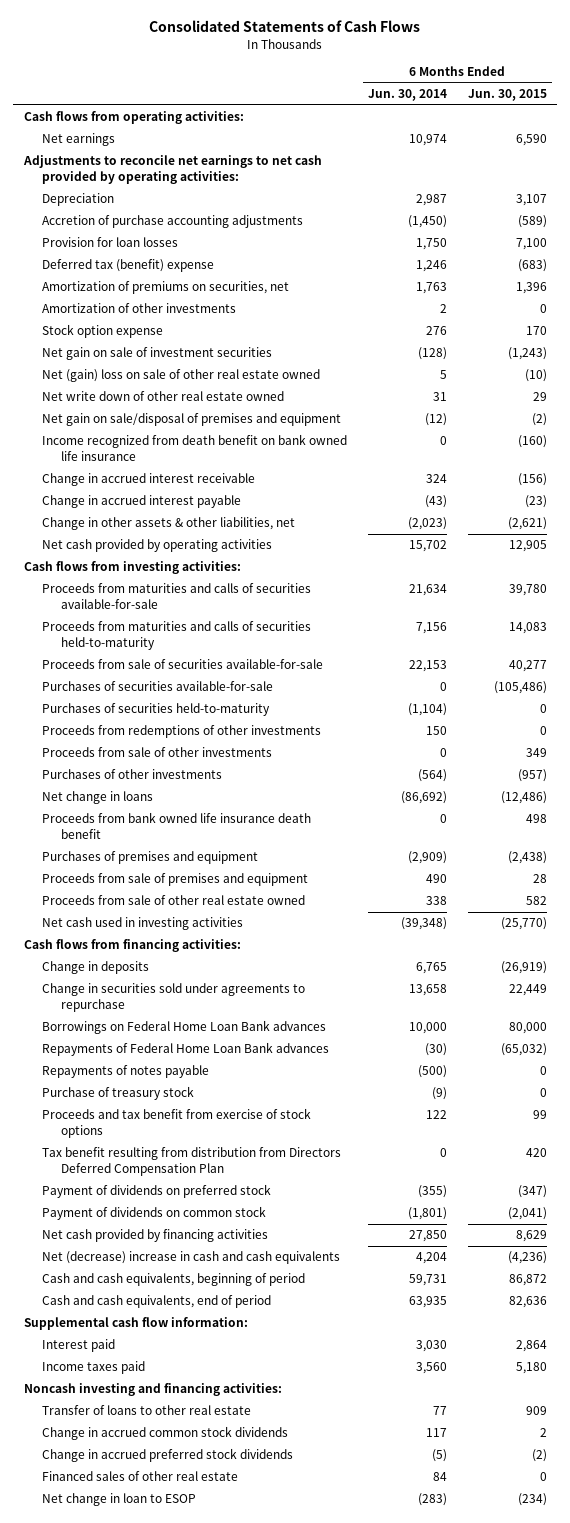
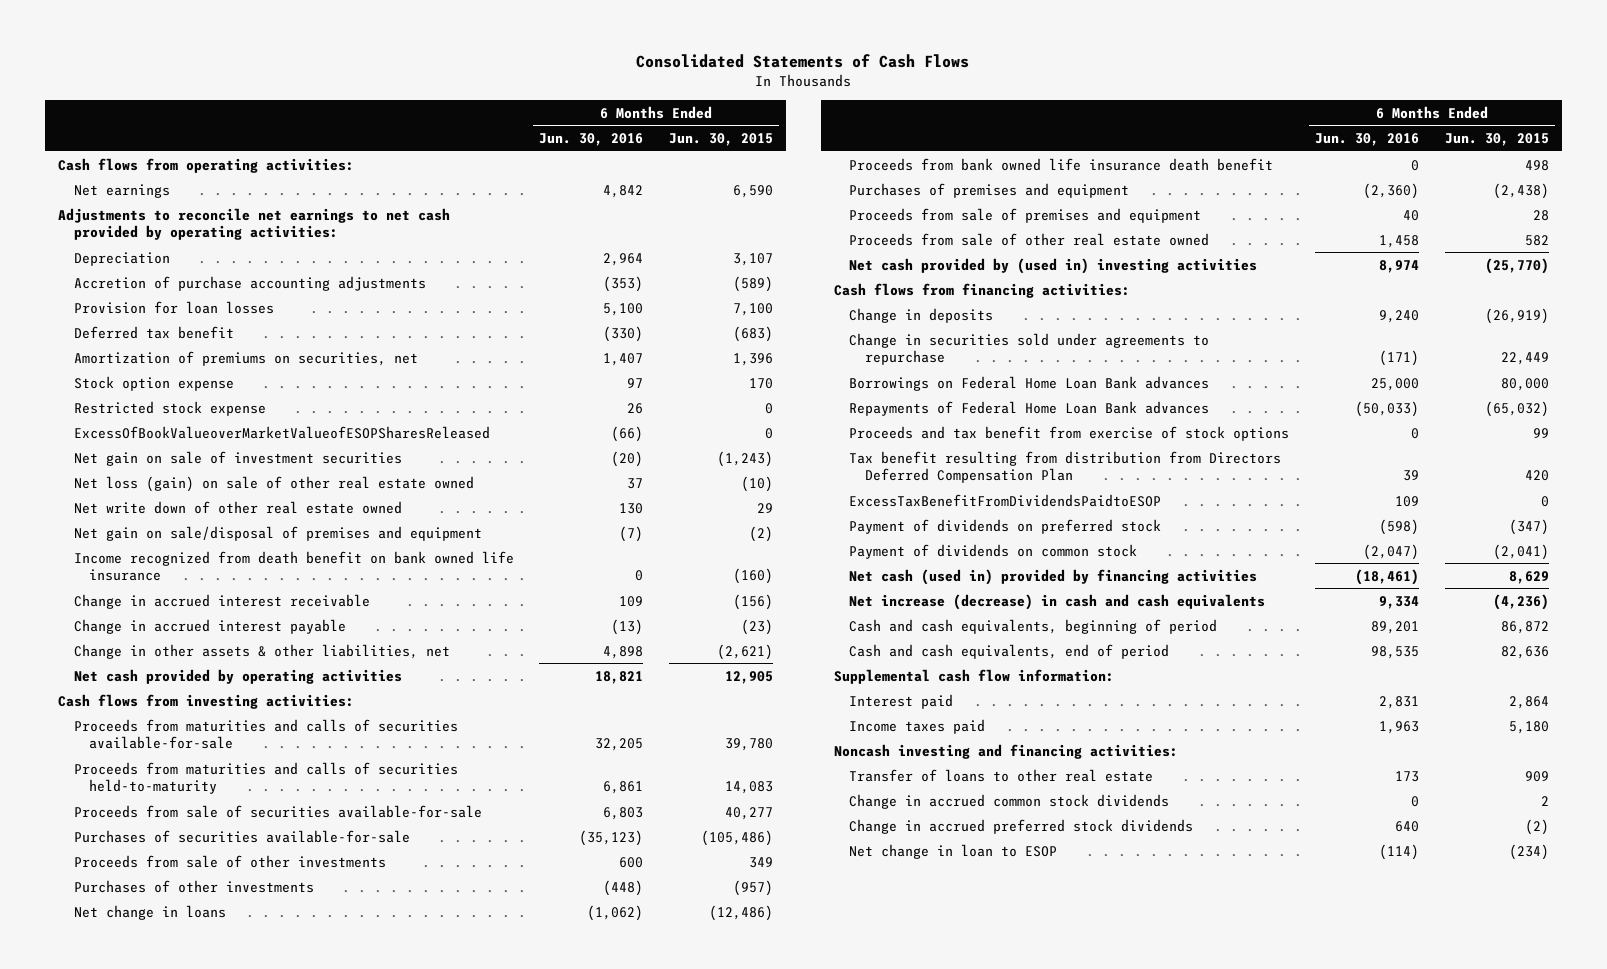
[367,89,447,102] Jun. 30, 2014 -> none
none -> [539,133,644,147] Jun. 30, 2016
[42,259,215,273] Deferred tax (benefit) expense -> [73,325,234,339] Deferred tax benefit
[42,303,237,314] Amortization of other investments -> none
none -> [73,400,266,416] Restricted stock expense
none -> [73,425,490,439] ExcessOfBookValueoverMarketValueofESOPSharesReleased
[42,369,321,383] Net (gain) loss on sale of other real estate owned -> [73,475,474,492] Net loss (gain) on sale of other real estate owned
[42,703,271,717] Purchases of securities held-to-maturity -> none
[42,725,322,739] Proceeds from redemptions of other investments -> none
[42,917,244,931] Net cash used in investing activities -> [849,257,1258,274] Net cash provided by (used in) investing activities
[42,1065,210,1079] Repayments of notes payable -> none
[42,1086,195,1101] Purchase of treasury stock -> none
none -> [849,493,1162,507] ExcessTaxBenefitFromDividendsPaidtoESOP
[42,1229,269,1243] Net cash provided by financing activities -> [849,568,1258,585] Net cash (used in) provided by financing activities
[42,1251,341,1265] Net (decrease) increase in cash and cash equivalents -> [849,593,1266,610] Net increase (decrease) in cash and cash equivalents
[42,1471,239,1482] Financed sales of other real estate -> none

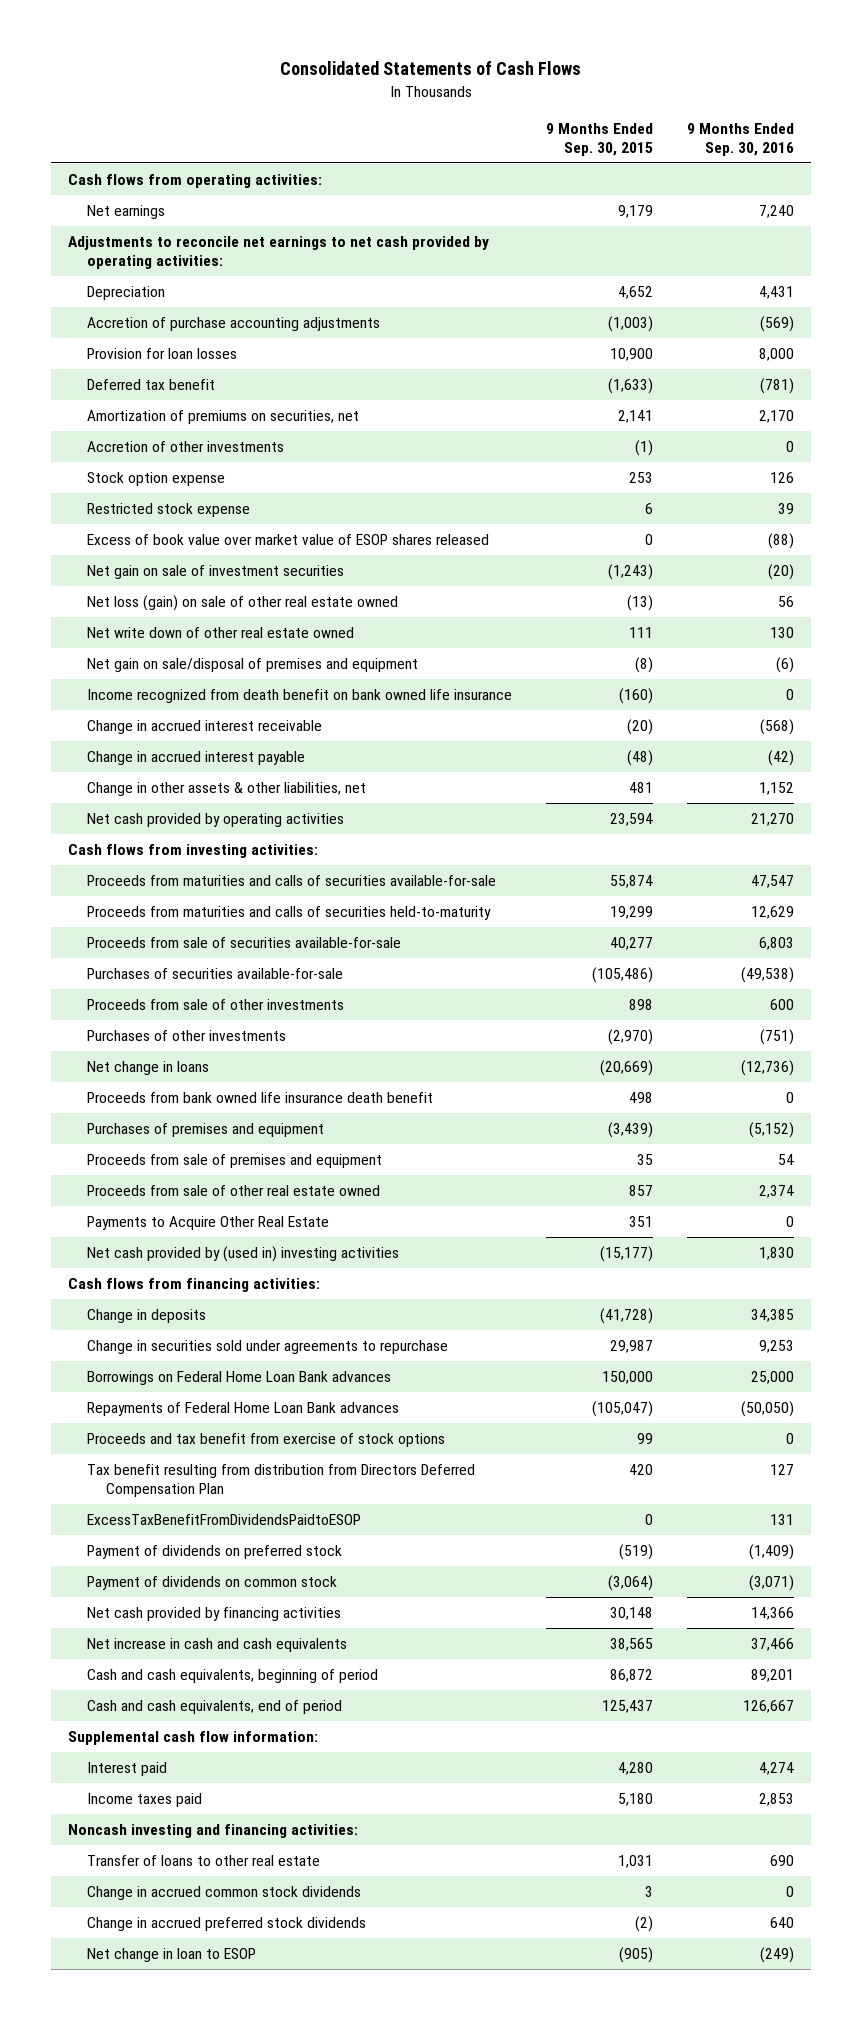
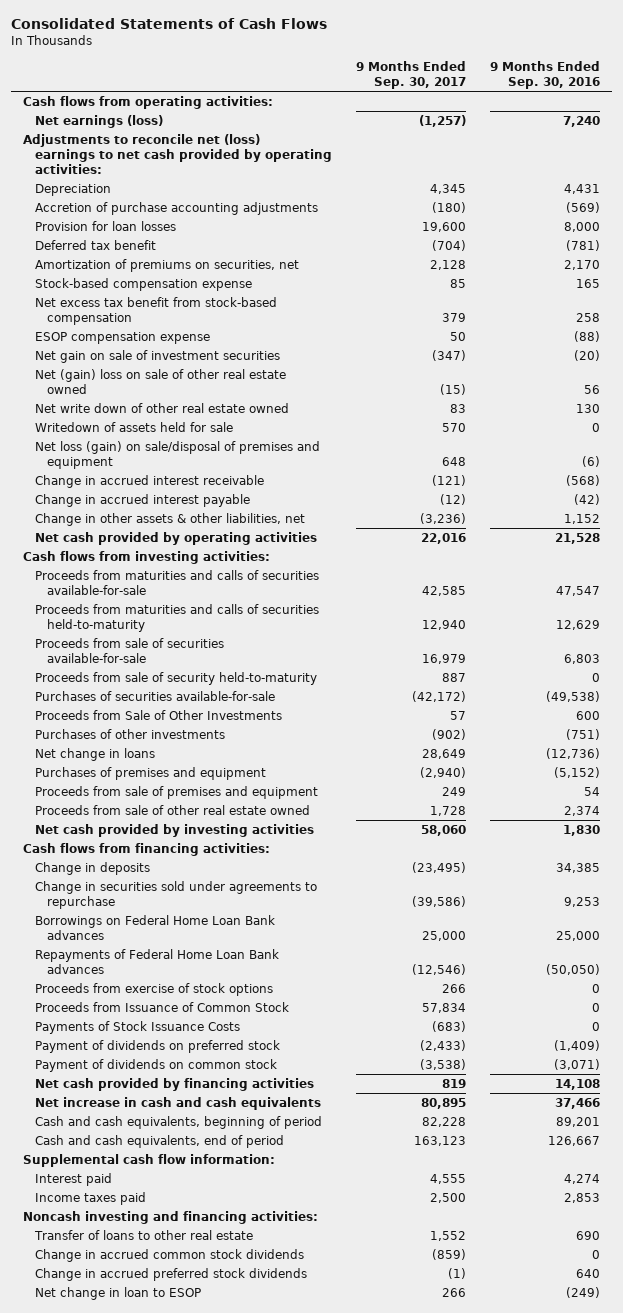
[546,122,654,156] 9 Months Ended Sep. 30, 2015 -> none
none -> [355,61,466,90] 9 Months Ended Sep. 30, 2017
[87,205,166,220] Net earnings -> [34,114,163,128] Net earnings (loss)
[68,236,490,270] Adjustments to reconcile net earnings to net cash provided by operating activities: -> [22,133,332,174] Adjustments to reconcile net (loss) earnings to net cash provided by operating activities:
[87,441,285,453] Accretion of other investments -> none
[87,472,226,487] Stock option expense -> none
[87,503,251,518] Restricted stock expense -> none
none -> [34,277,252,291] Stock-based compensation expense
none -> [34,296,277,325] Net excess tax benefit from stock-based compensation
[87,534,490,546] Excess of book value over market value of ESOP shares released -> [34,331,210,344] ESOP compensation expense
[87,595,399,612] Net loss (gain) on sale of other real estate owned -> [34,368,286,394] Net (gain) loss on sale of other real estate owned
[87,689,513,704] Income recognized from death benefit on bank owned life insurance -> none
none -> [34,421,233,432] Writedown of assets held for sale
[87,658,419,673] Net gain on sale/disposal of premises and equipment -> [34,440,320,469] Net loss (gain) on sale/disposal of premises and equipment
[751,813,795,827] 21,270 -> [555,532,601,544] 21,528
none -> [34,671,317,685] Proceeds from sale of security held-to-maturity
[87,999,345,1011] Proceeds from sale of other investments -> [34,709,282,720] Proceeds from Sale of Other Investments
[87,1092,434,1104] Proceeds from bank owned life insurance death benefit -> none
[87,1216,330,1231] Payments to Acquire Other Real Estate -> none
[87,1246,400,1263] Net cash provided by (used in) investing activities -> [34,823,314,837] Net cash provided by investing activities
[87,1464,476,1498] Tax benefit resulting from distribution from Directors Deferred Compensation Plan -> none
[87,1514,362,1526] ExcessTaxBenefitFromDividendsPaidtoESOP -> none
[87,1433,446,1448] Proceeds and tax benefit from exercise of stock options -> [34,982,273,996] Proceeds from exercise of stock options
none -> [34,1001,289,1012] Proceeds from Issuance of Common Stock
none -> [34,1020,240,1034] Payments of Stock Issuance Costs
[751,1607,795,1621] 14,366 -> [555,1078,601,1090] 14,108

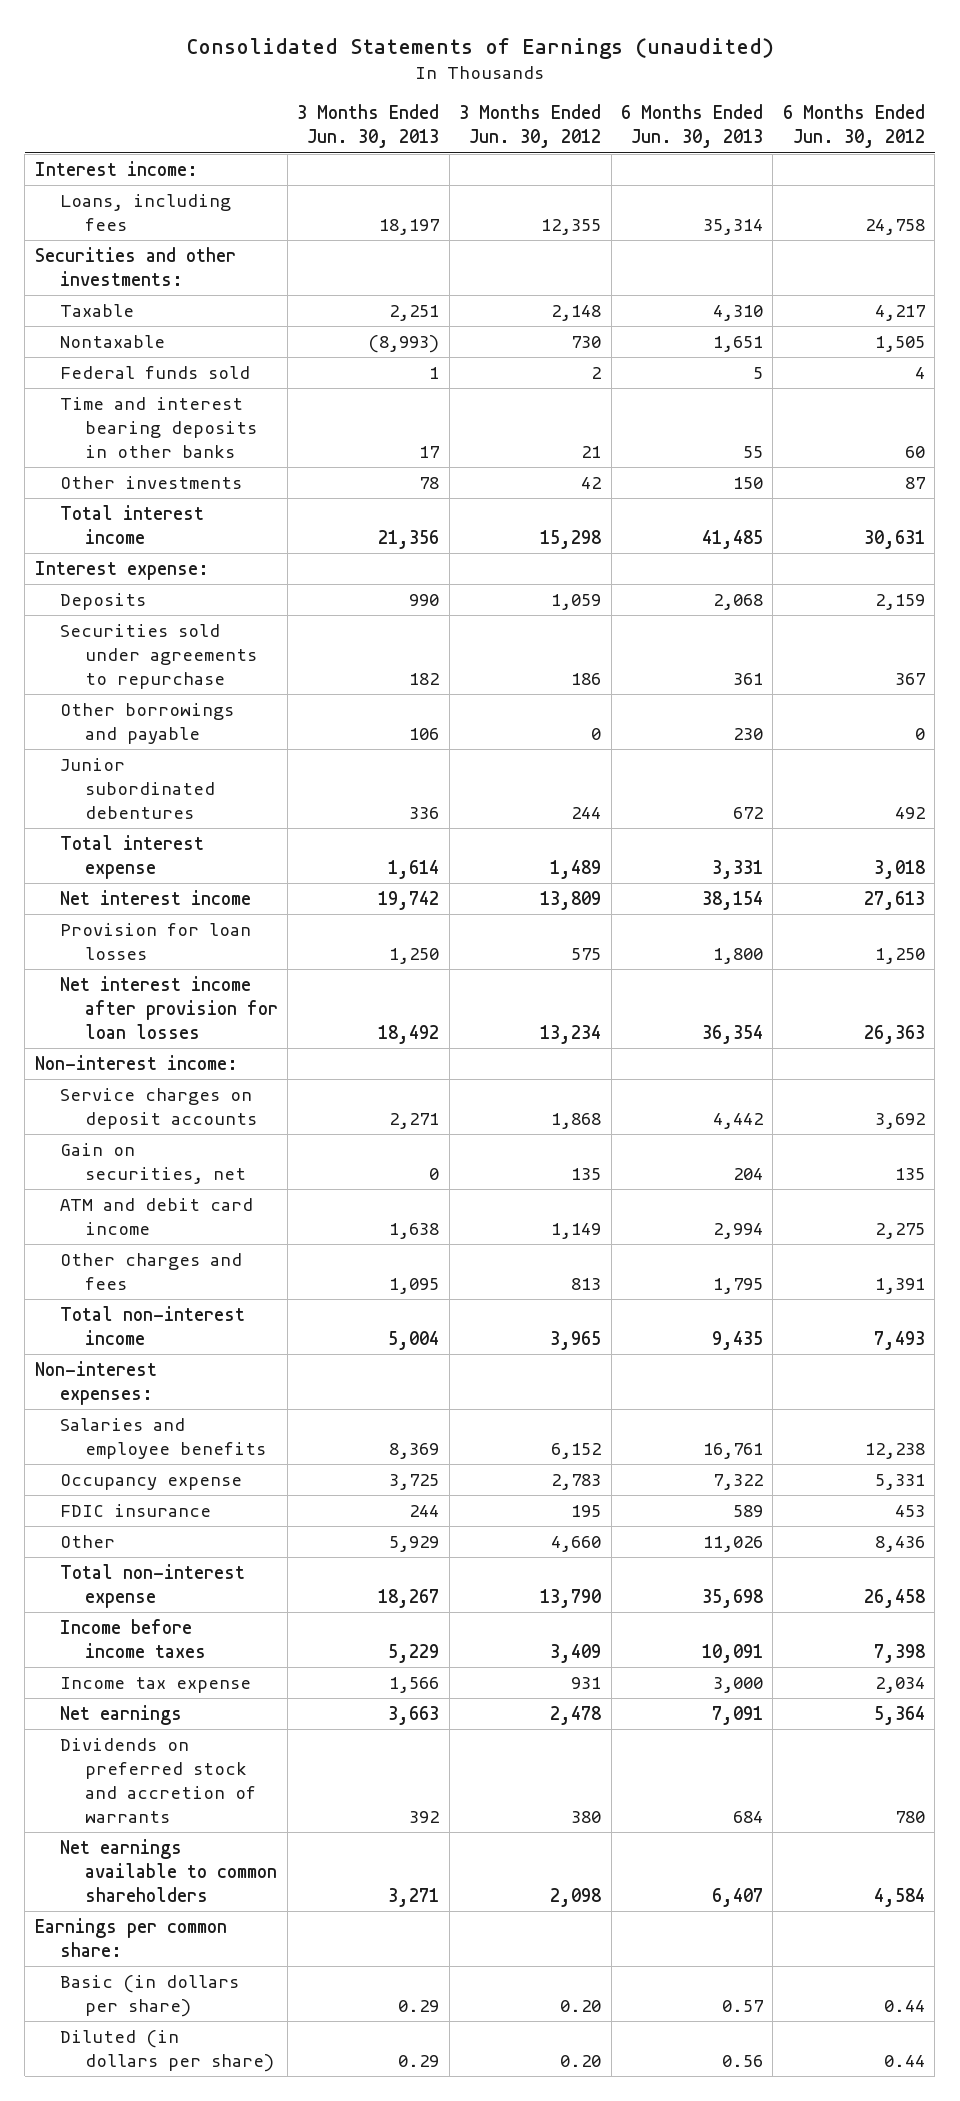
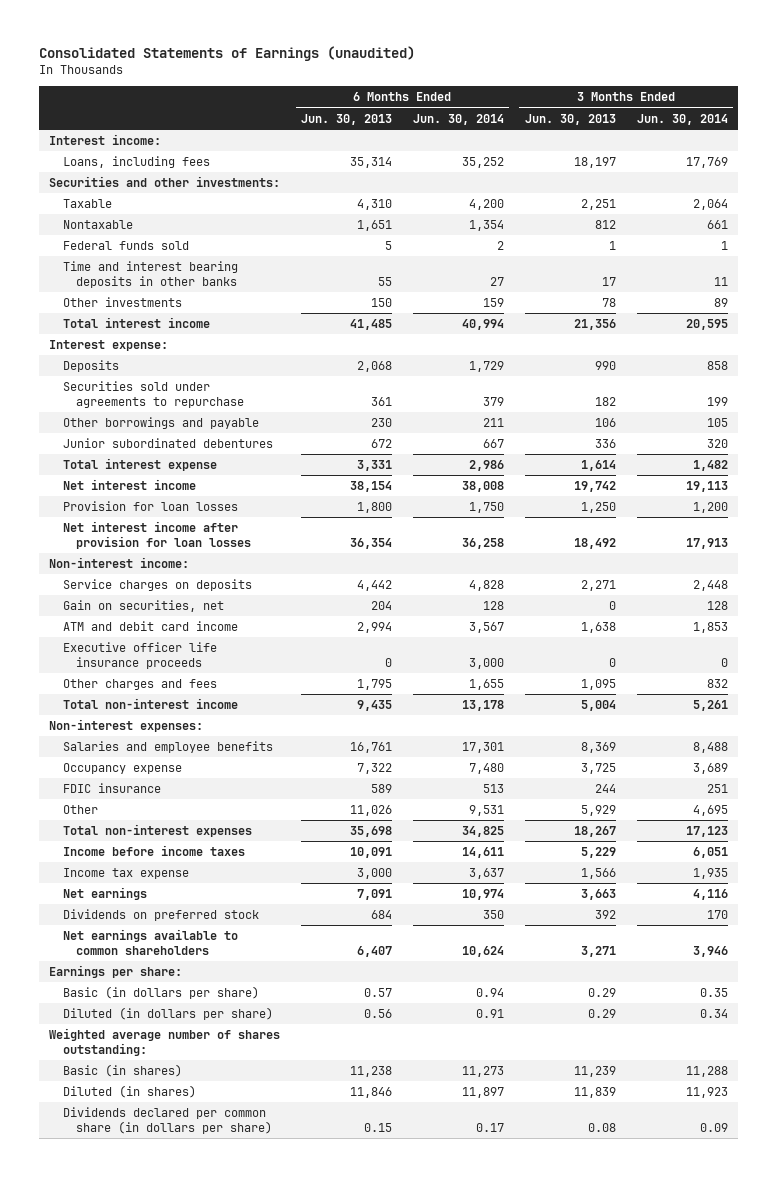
[459,104,602,149] 3 Months Ended Jun. 30, 2012 -> none
[782,104,925,149] 6 Months Ended Jun. 30, 2012 -> none
none -> [412,113,504,125] Jun. 30, 2014
none -> [636,113,728,125] Jun. 30, 2014
[368,334,440,353] (8,993) -> [594,220,616,230] 812
[59,1087,257,1130] Service charges on deposit accounts -> [62,579,252,592] Service charges on deposits
none -> [62,642,217,669] Executive officer life insurance proceeds
[59,1563,245,1609] Total non-interest expense -> [62,824,252,838] Total non-interest expenses
[59,1737,256,1824] Dividends on preferred stock and accretion of warrants -> [62,909,259,922] Dividends on preferred stock
[34,1917,227,1958] Earnings per common share: -> [49,965,183,979] Earnings per share:
none -> [49,1028,281,1056] Weighted average number of shares outstanding:
none -> [62,1064,182,1078] Basic (in shares)
none -> [62,1085,196,1099] Diluted (in shares)
none -> [62,1107,273,1134] Dividends declared per common share (in dollars per share)

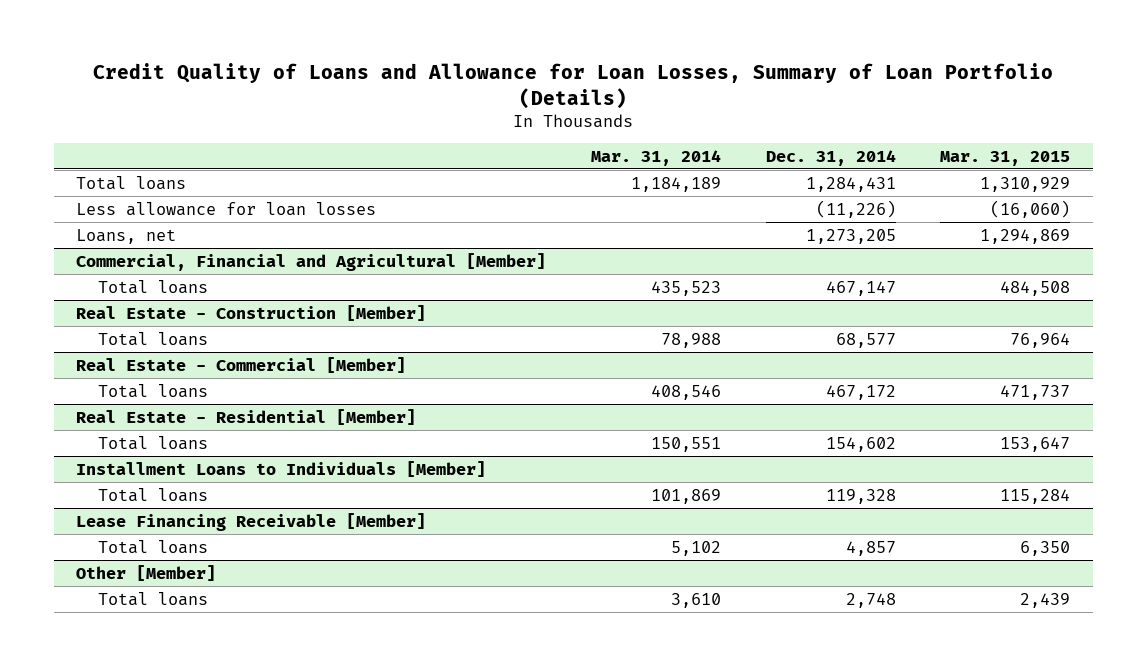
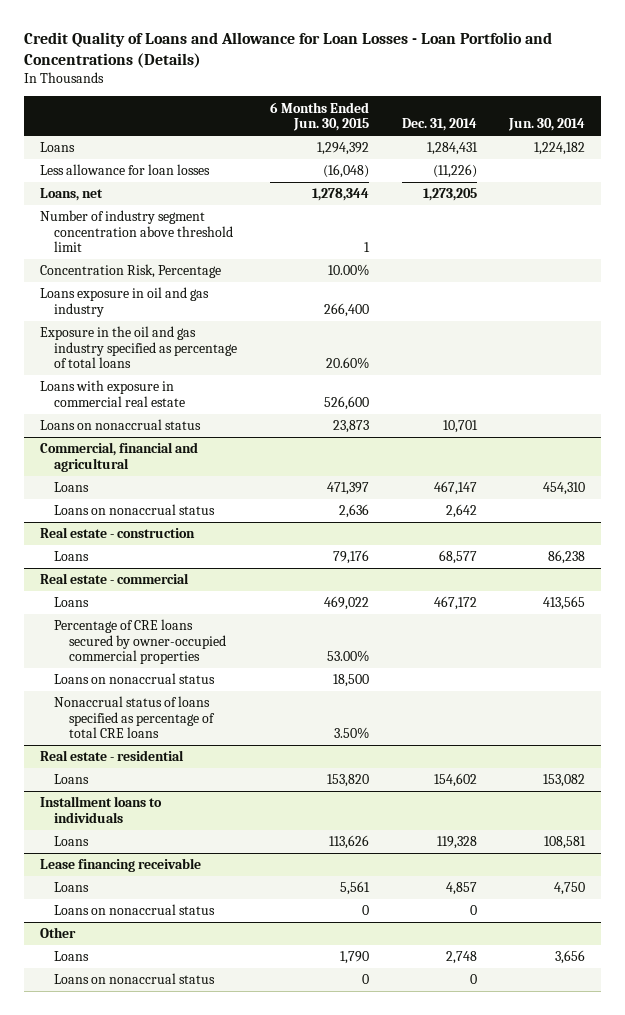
[93,63,1054,109] Credit Quality of Loans and Allowance for Loan Losses, Summary of Loan Portfolio (Details) -> [23,32,552,68] Credit Quality of Loans and Allowance for Loan Losses - Loan Portfolio and Concentrations (Details)
[590,149,721,166] Mar. 31, 2014 -> none
[940,150,1071,166] Mar. 31, 2015 -> none
none -> [269,101,369,132] 6 Months Ended Jun. 30, 2015
none -> [508,118,586,132] Jun. 30, 2014
[76,175,187,190] Total loans -> [39,142,75,153] Loans
none -> [39,210,234,253] Number of industry segment concentration above threshold limit
none -> [39,264,221,279] Concentration Risk, Percentage
none -> [39,287,209,317] Loans exposure in oil and gas industry
none -> [39,326,238,369] Exposure in the oil and gas industry specified as percentage of total loans
none -> [39,380,186,407] Loans with exposure in commercial real estate
none -> [39,419,201,431] Loans on nonaccrual status
[76,252,547,271] Commercial, Financial and Agricultural [Member] -> [39,442,198,472] Commercial, financial and agricultural
[97,279,208,294] Total loans -> [54,482,90,493] Loans
none -> [54,504,216,516] Loans on nonaccrual status
[76,304,427,321] Real Estate - Construction [Member] -> [39,527,195,539] Real estate - construction
[97,331,208,346] Total loans -> [54,551,90,562] Loans
[76,356,407,373] Real Estate - Commercial [Member] -> [39,573,189,585] Real estate - commercial
[97,383,208,398] Total loans -> [54,597,90,608] Loans
none -> [54,619,227,665] Percentage of CRE loans secured by owner-occupied commercial properties
none -> [54,673,216,685] Loans on nonaccrual status
none -> [54,696,216,739] Nonaccrual status of loans specified as percentage of total CRE loans
[76,408,417,425] Real Estate - Residential [Member] -> [39,750,184,762] Real estate - residential
[97,435,208,450] Total loans -> [54,774,90,785] Loans
[76,460,487,477] Installment Loans to Individuals [Member] -> [39,796,162,823] Installment loans to individuals
[97,487,208,502] Total loans -> [54,836,90,847] Loans
[76,512,427,531] Lease Financing Receivable [Member] -> [39,858,201,873] Lease financing receivable
[97,539,208,554] Total loans -> [54,882,90,893] Loans
none -> [54,904,216,916] Loans on nonaccrual status
[76,564,217,581] Other [Member] -> [39,927,76,939] Other
[97,591,208,606] Total loans -> [54,951,90,962] Loans
none -> [54,973,216,985] Loans on nonaccrual status

